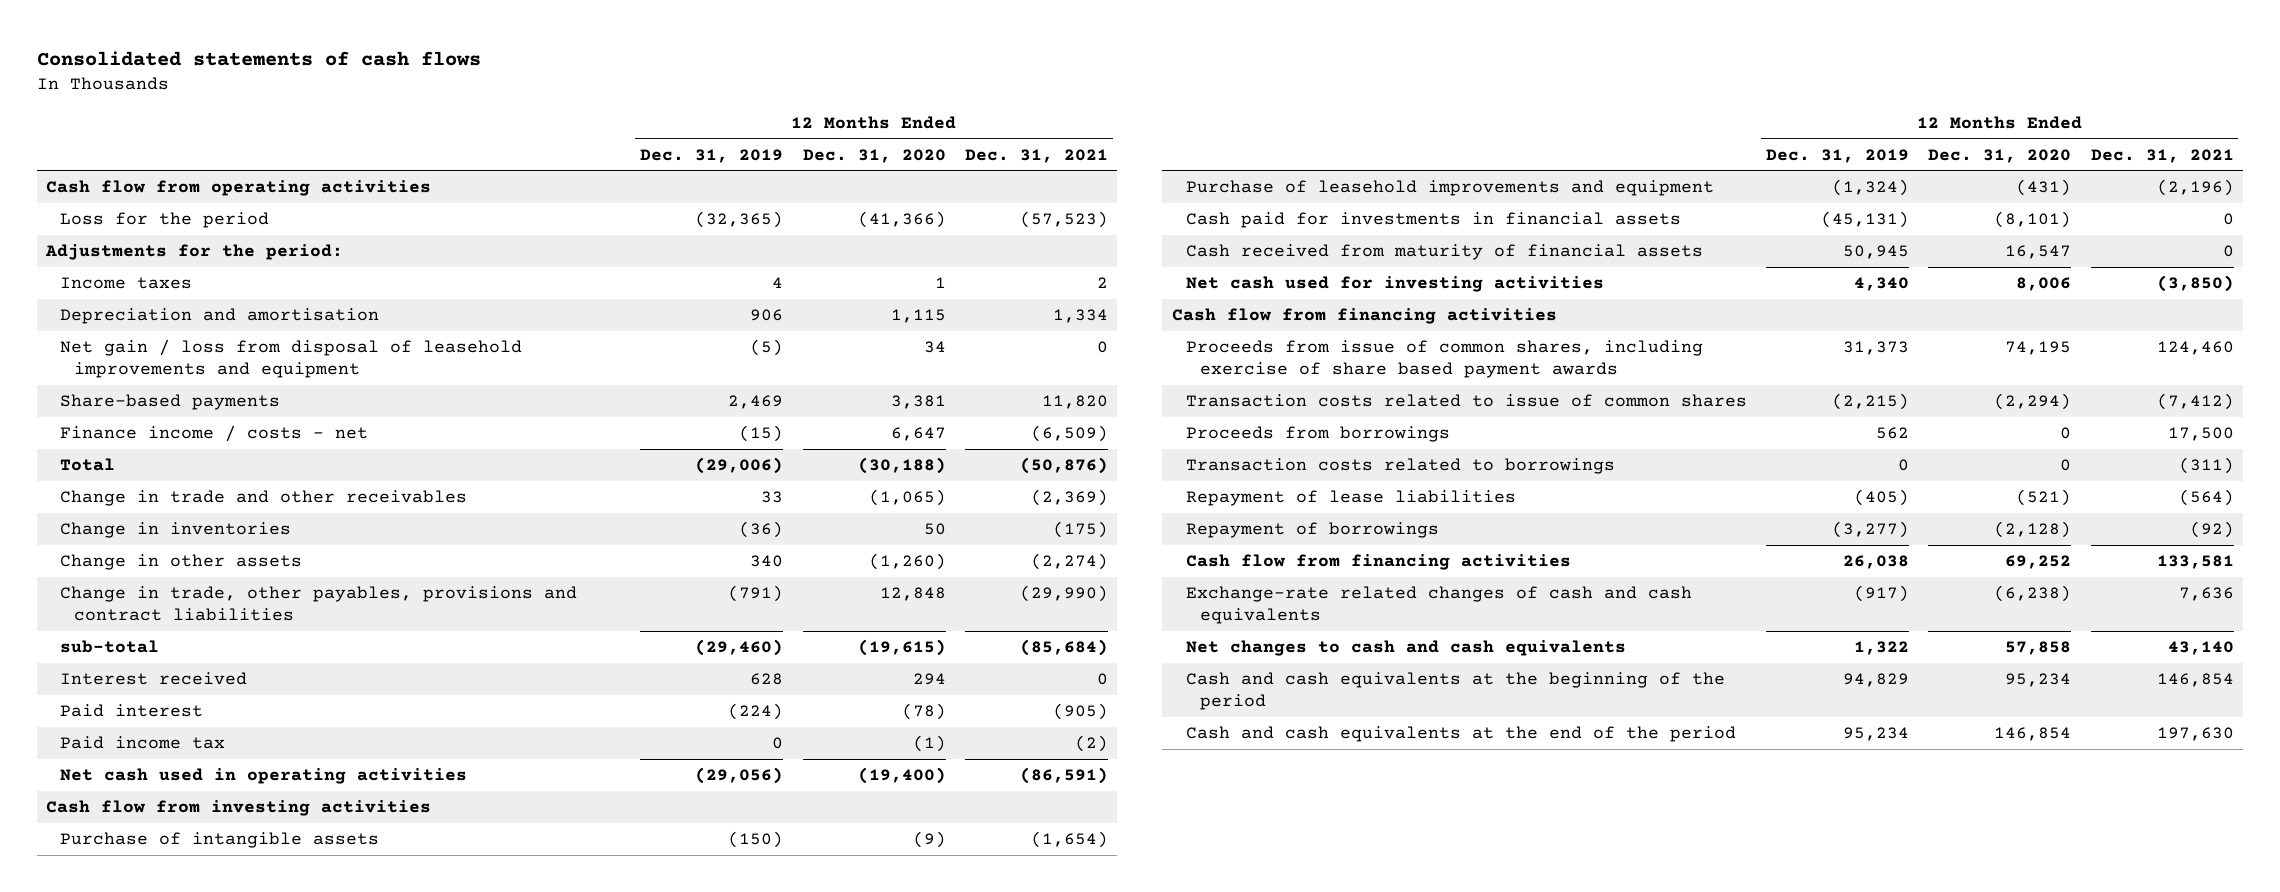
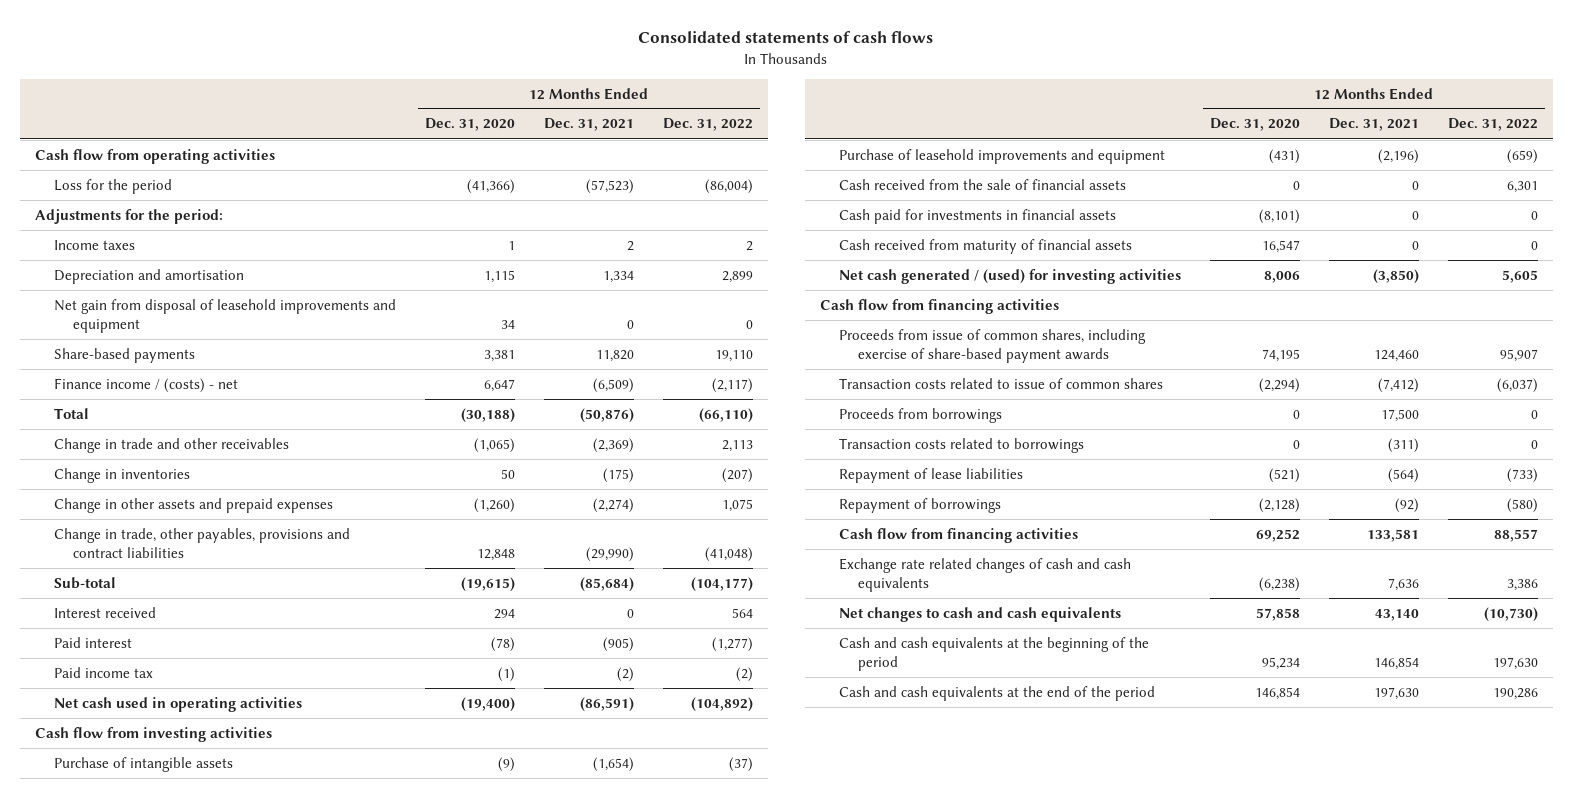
[640,148,784,163] Dec. 31, 2019 -> none
none -> [663,118,754,132] Dec. 31, 2022
[60,339,523,379] Net gain / loss from disposal of leasehold improvements and equipment -> [53,298,396,334] Net gain from disposal of leasehold improvements and equipment
[60,425,369,443] Finance income / costs - net -> [53,377,238,393] Finance income / (costs) - net
[60,554,303,571] Change in other assets -> [53,497,333,513] Change in other assets and prepaid expenses
[60,640,160,654] sub-total -> [53,576,116,589] Sub-total
none -> [838,178,1126,190] Cash received from the sale of financial assets
[1185,276,1604,293] Net cash used for investing activities -> [838,268,1181,284] Net cash generated / (used) for investing activities
[1185,340,1703,379] Proceeds from issue of common shares, including exercise of share based payment awards -> [838,328,1146,364] Proceeds from issue of common shares, including exercise of share-based payment awards
[1185,586,1692,625] Exchange-rate related changes of cash and cash equivalents -> [838,557,1131,593] Exchange rate related changes of cash and cash equivalents

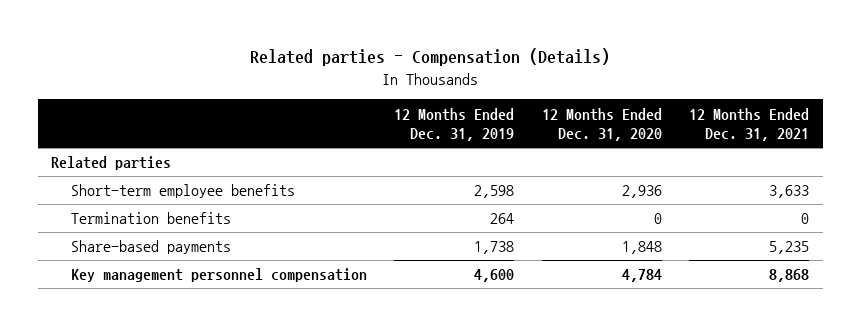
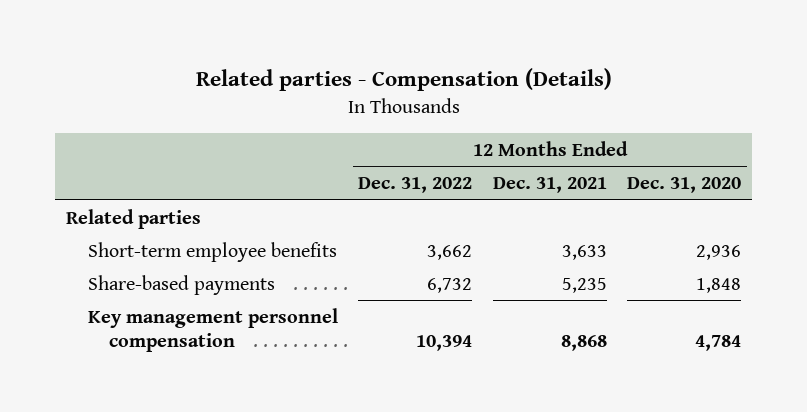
[394,107,515,142] 12 Months Ended Dec. 31, 2019 -> none
none -> [358,177,473,194] Dec. 31, 2022
[71,212,232,225] Termination benefits -> none

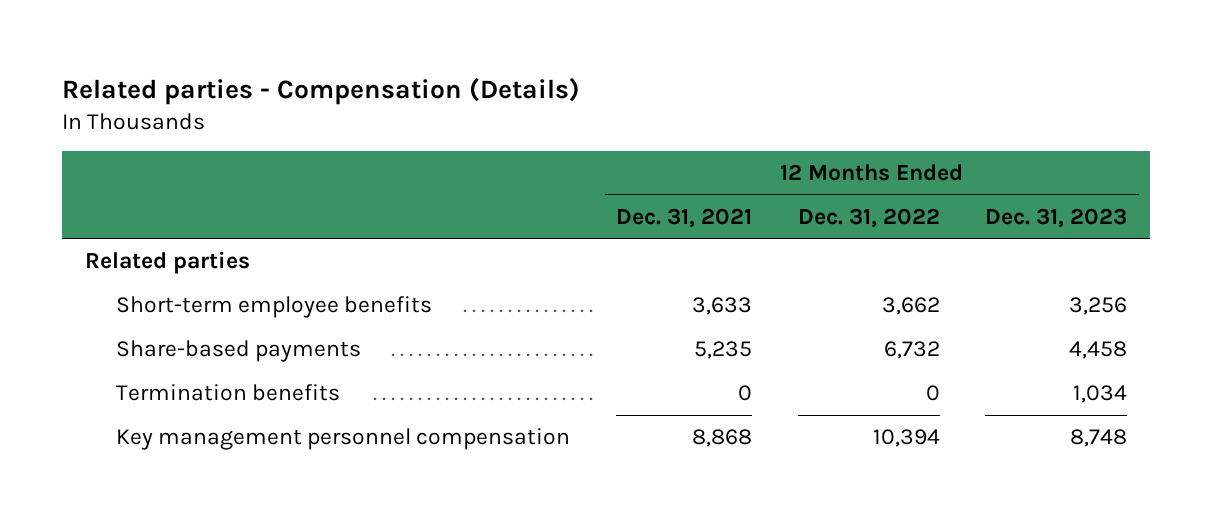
[627,177,742,194] Dec. 31, 2020 -> none
none -> [985,207,1128,228] Dec. 31, 2023
none -> [116,383,341,401] Termination benefits

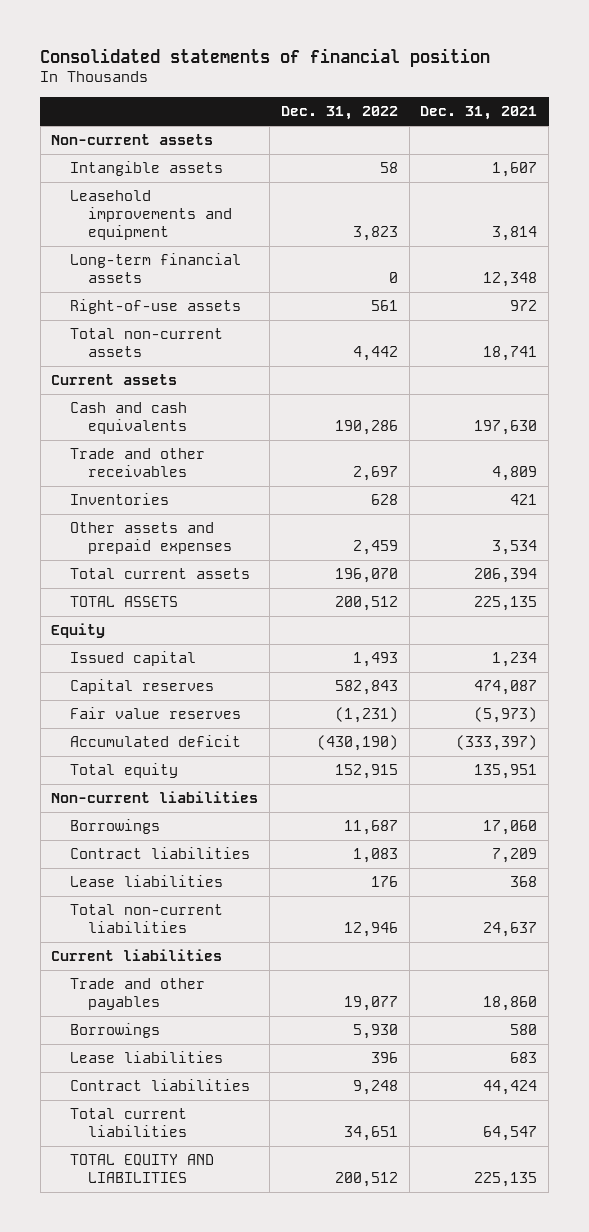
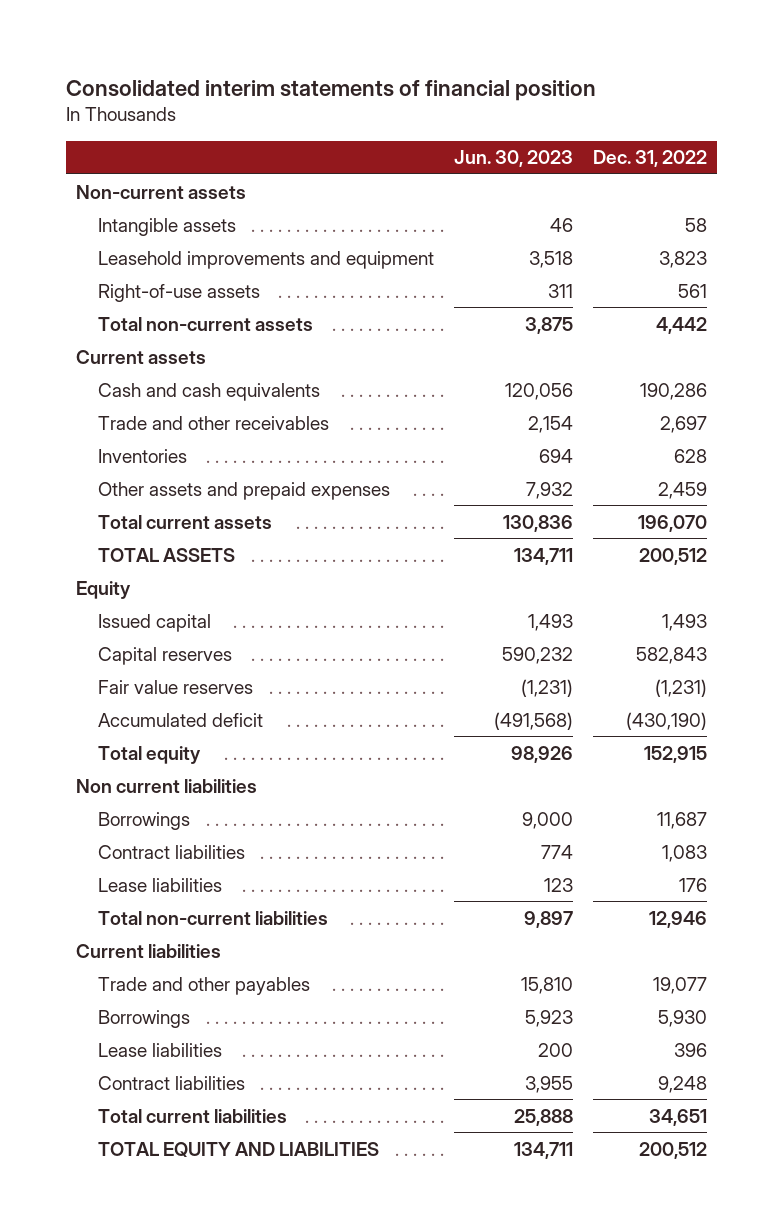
[40,47,491,67] Consolidated statements of financial position -> [66,79,597,101] Consolidated interim statements of financial position
[420,105,538,120] Dec. 31, 2021 -> none
none -> [453,150,573,168] Jun. 30, 2023
[69,253,241,284] Long-term financial assets -> none
[51,791,259,804] Non-current liabilities -> [76,778,258,793] Non current liabilities

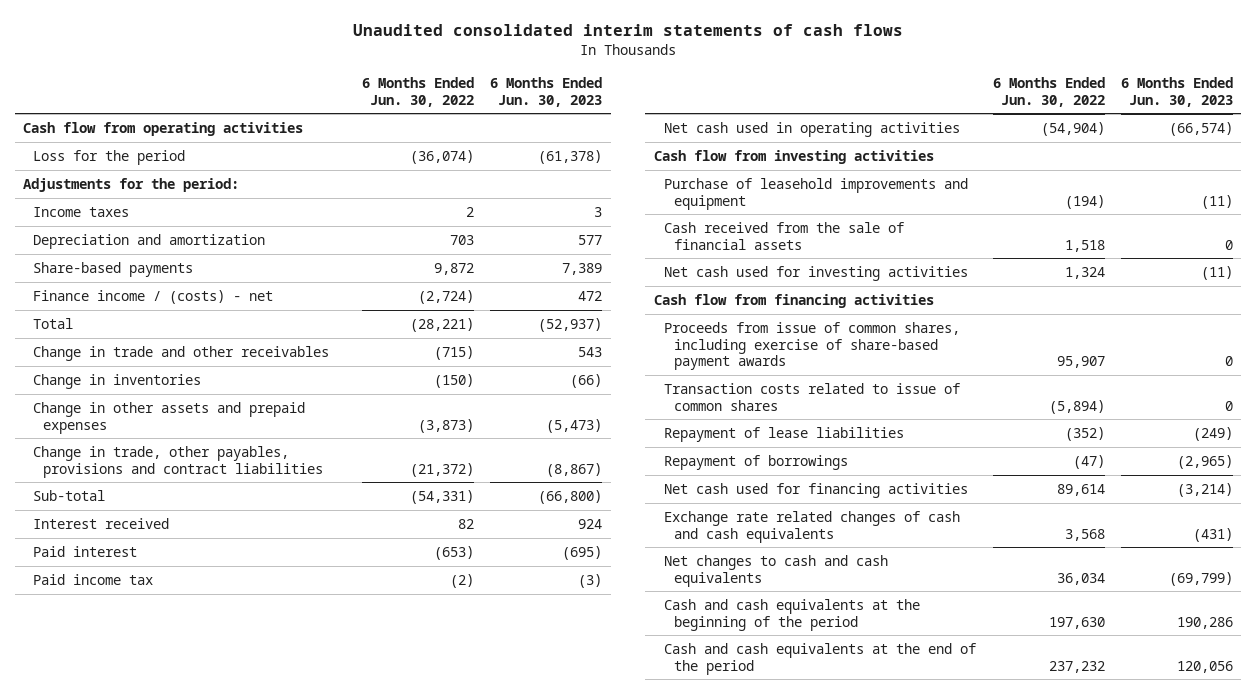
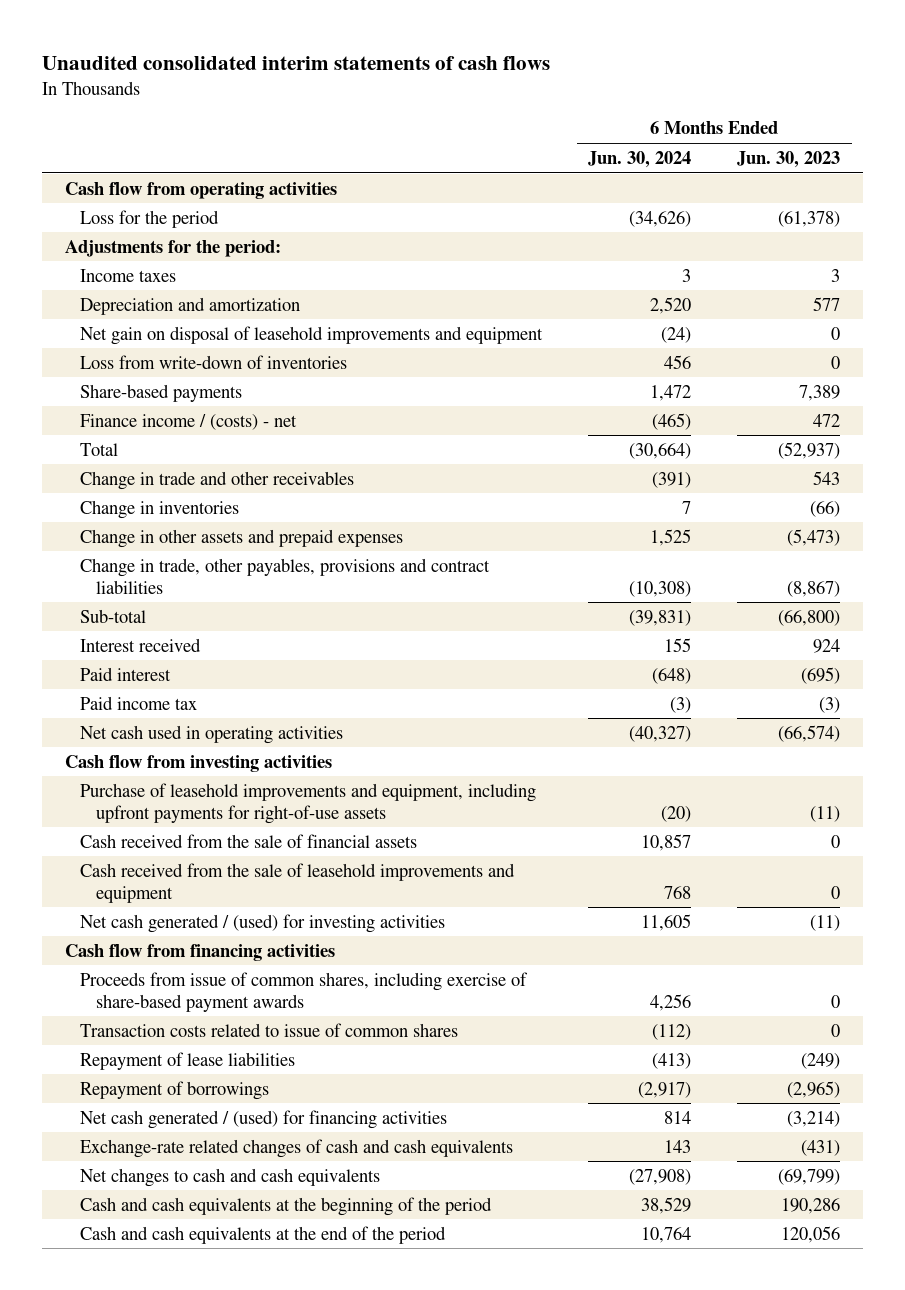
[361,76,474,107] 6 Months Ended Jun. 30, 2022 -> none
none -> [588,150,692,168] Jun. 30, 2024
none -> [80,325,544,345] Net gain on disposal of leasehold improvements and equipment
none -> [80,354,348,369] Loss from write-down of inventories
[663,177,968,210] Purchase of leasehold improvements and equipment -> [80,782,537,824] Purchase of leasehold improvements and equipment, including upfront payments for right-of-use assets
none -> [80,862,516,903] Cash received from the sale of leasehold improvements and equipment
[663,265,968,281] Net cash used for investing activities -> [80,913,446,933] Net cash generated / (used) for investing activities
[663,482,968,498] Net cash used for financing activities -> [80,1109,448,1129] Net cash generated / (used) for financing activities
[663,510,960,543] Exchange rate related changes of cash and cash equivalents -> [80,1138,514,1158] Exchange-rate related changes of cash and cash equivalents

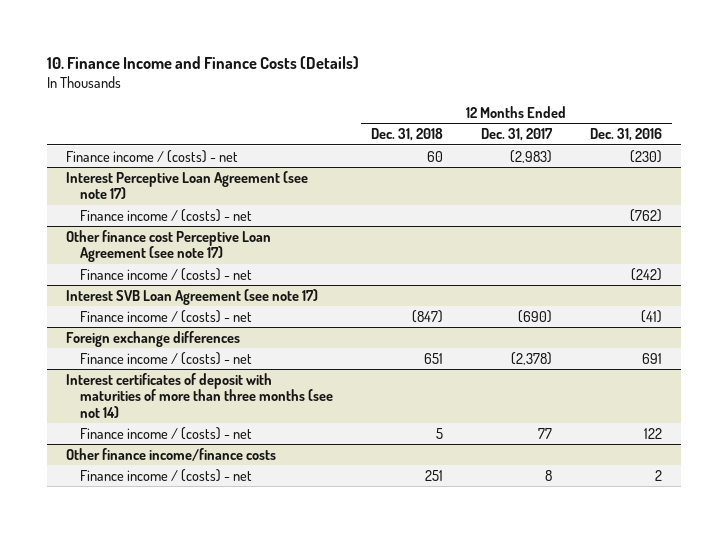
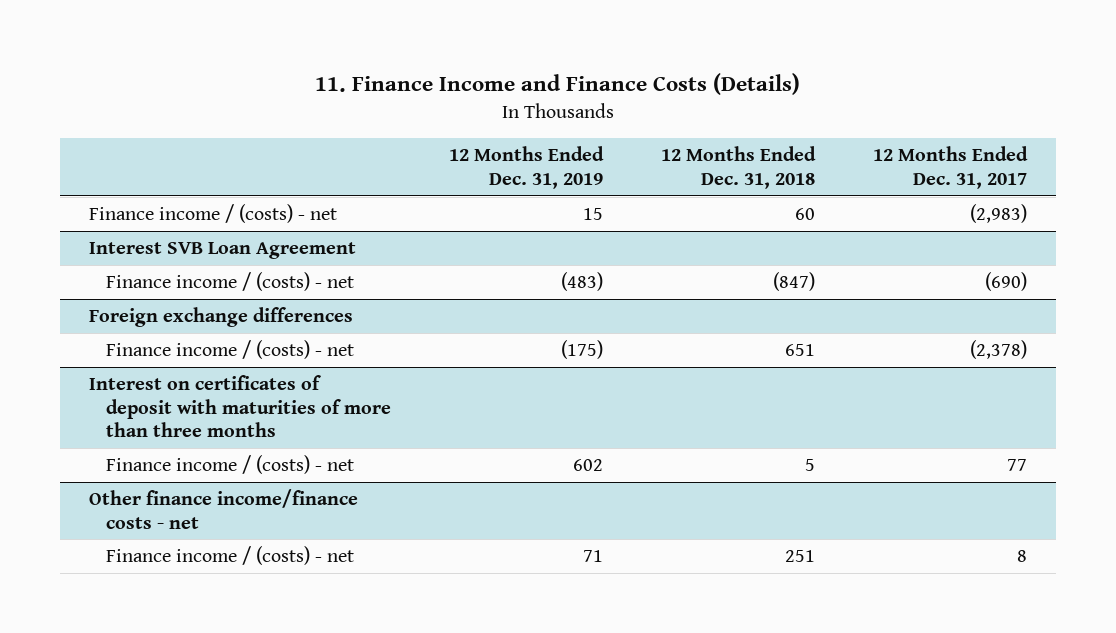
[46,55,359,69] 10. Finance Income and Finance Costs (Details) -> [314,73,800,96] 11. Finance Income and Finance Costs (Details)
[590,128,663,142] Dec. 31, 2016 -> none
none -> [448,146,604,189] 12 Months Ended Dec. 31, 2019
[65,170,308,200] Interest Perceptive Loan Agreement (see note 17) -> none
[79,208,252,222] Finance income / (costs) - net -> none
[65,229,271,263] Other finance cost Perceptive Loan Agreement (see note 17) -> none
[79,267,252,281] Finance income / (costs) - net -> none
[65,288,318,305] Interest SVB Loan Agreement (see note 17) -> [89,242,357,260] Interest SVB Loan Agreement
[65,372,333,419] Interest certificates of deposit with maturities of more than three months (see not 14) -> [89,375,391,438] Interest on certificates of deposit with maturities of more than three months
[65,447,276,461] Other finance income/finance costs -> [89,489,359,529] Other finance income/finance costs - net

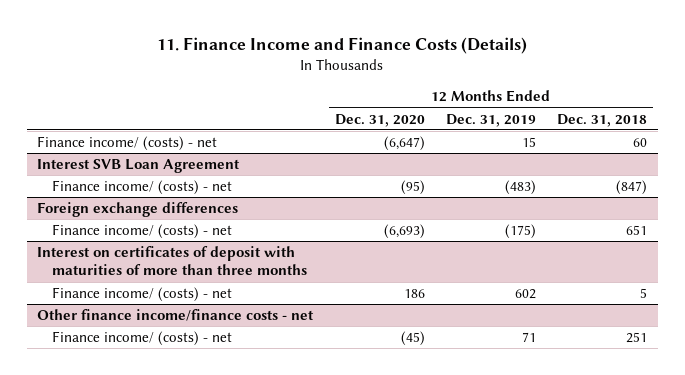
[872,146,1028,189] 12 Months Ended Dec. 31, 2017 -> none
none -> [334,113,425,127] Dec. 31, 2020
[89,204,338,224] Finance income / (costs) - net -> [37,136,218,152] Finance income/ (costs) - net
[105,272,354,292] Finance income / (costs) - net -> [51,180,232,196] Finance income/ (costs) - net
[105,340,354,360] Finance income / (costs) - net -> [51,224,232,240] Finance income/ (costs) - net
[105,455,354,475] Finance income / (costs) - net -> [51,287,232,303] Finance income/ (costs) - net
[105,546,354,566] Finance income / (costs) - net -> [51,331,232,347] Finance income/ (costs) - net

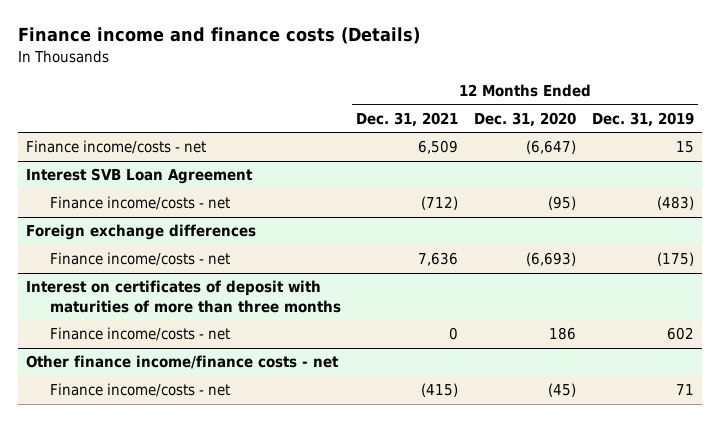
[157,37,528,55] 11. Finance Income and Finance Costs (Details) -> [17,27,420,45] Finance income and finance costs (Details)
[557,113,648,127] Dec. 31, 2018 -> none
none -> [356,112,459,128] Dec. 31, 2021
[37,136,218,152] Finance income/ (costs) - net -> [25,140,206,155] Finance income/costs - net
[51,180,232,196] Finance income/ (costs) - net -> [49,196,230,211] Finance income/costs - net
[51,224,232,240] Finance income/ (costs) - net -> [49,252,230,267] Finance income/costs - net
[51,287,232,303] Finance income/ (costs) - net -> [49,327,230,342] Finance income/costs - net
[51,331,232,347] Finance income/ (costs) - net -> [49,383,230,398] Finance income/costs - net

